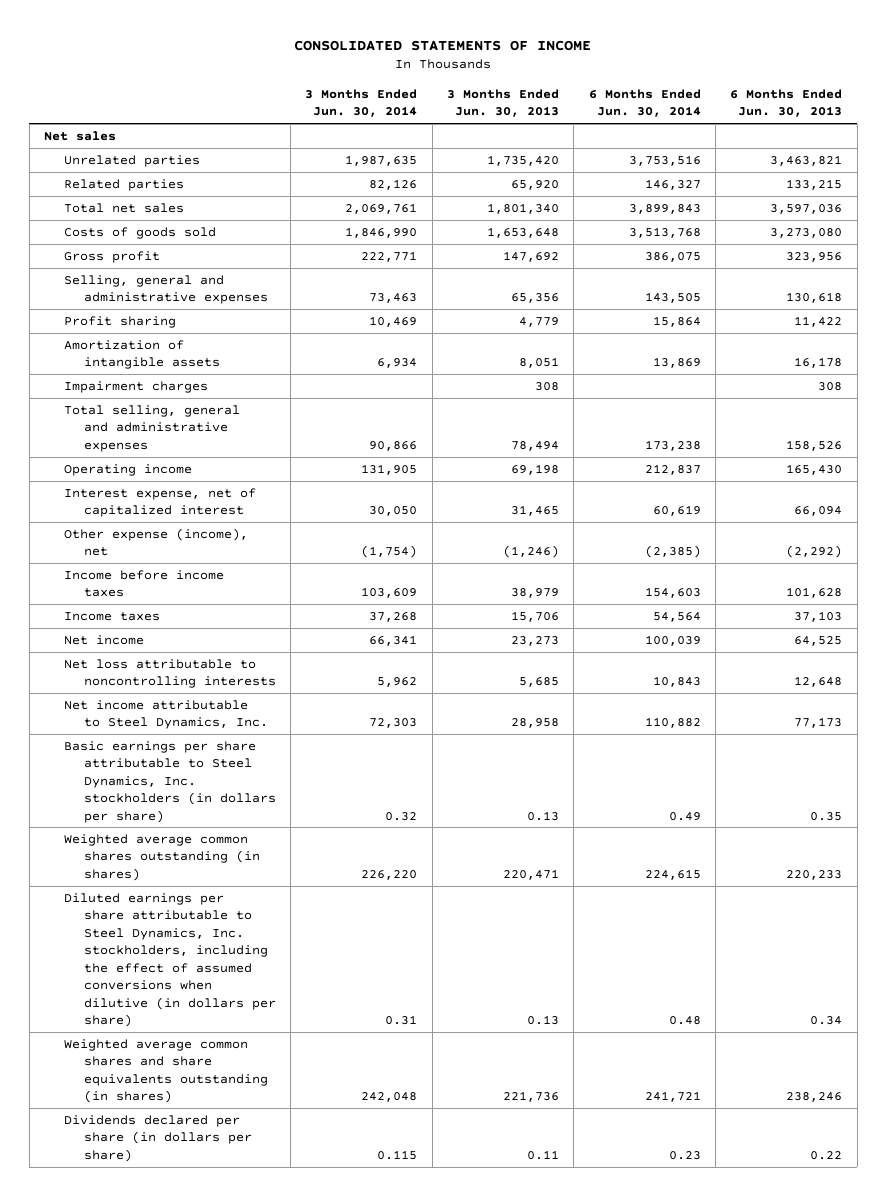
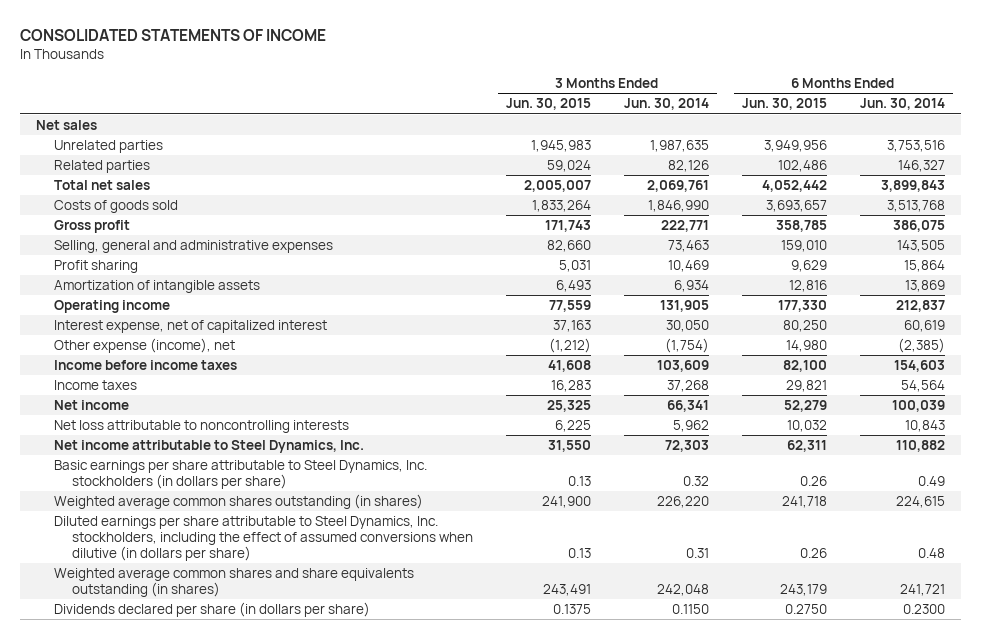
[446,88,559,118] 3 Months Ended Jun. 30, 2013 -> none
[730,88,843,118] 6 Months Ended Jun. 30, 2013 -> none
none -> [505,98,591,111] Jun. 30, 2015
none -> [741,98,827,111] Jun. 30, 2015
[63,380,208,393] Impairment charges -> none
[63,404,240,452] Total selling, general and administrative expenses -> none
[377,1149,418,1160] 0.115 -> [671,604,709,615] 0.1150
[668,1150,701,1160] 0.23 -> [902,604,945,615] 0.2300

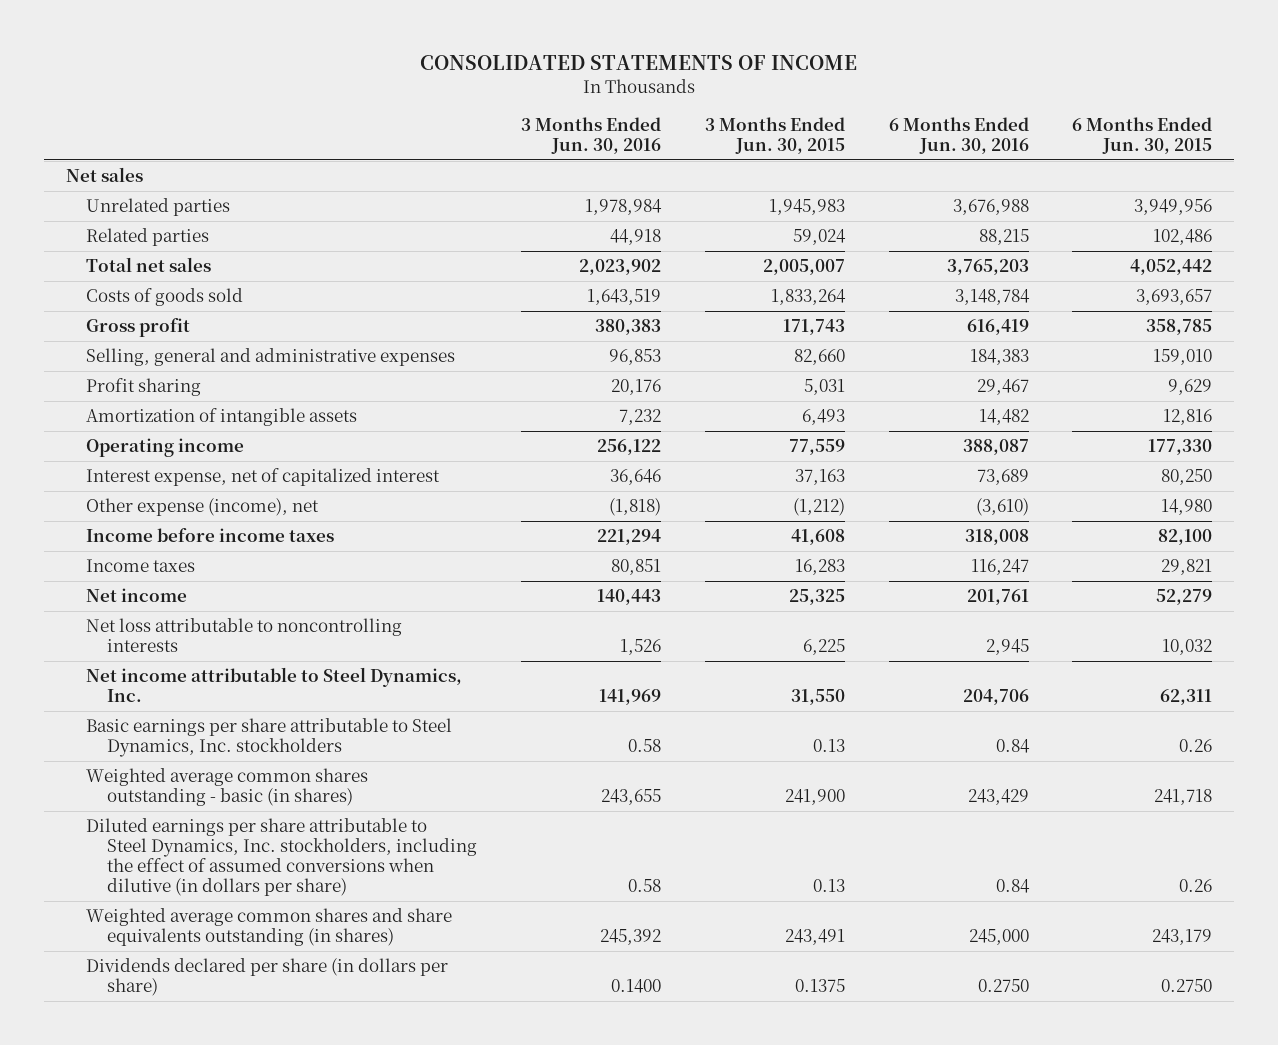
[623,98,709,111] Jun. 30, 2014 -> none
[859,98,945,111] Jun. 30, 2014 -> none
none -> [521,117,662,155] 3 Months Ended Jun. 30, 2016
none -> [888,117,1029,155] 6 Months Ended Jun. 30, 2016
[54,460,428,489] Basic earnings per share attributable to Steel Dynamics, Inc. stockholders (in dollars per share) -> [86,718,453,758] Basic earnings per share attributable to Steel Dynamics, Inc. stockholders
[54,494,424,510] Weighted average common shares outstanding (in shares) -> [86,768,369,807] Weighted average common shares outstanding - basic (in shares)

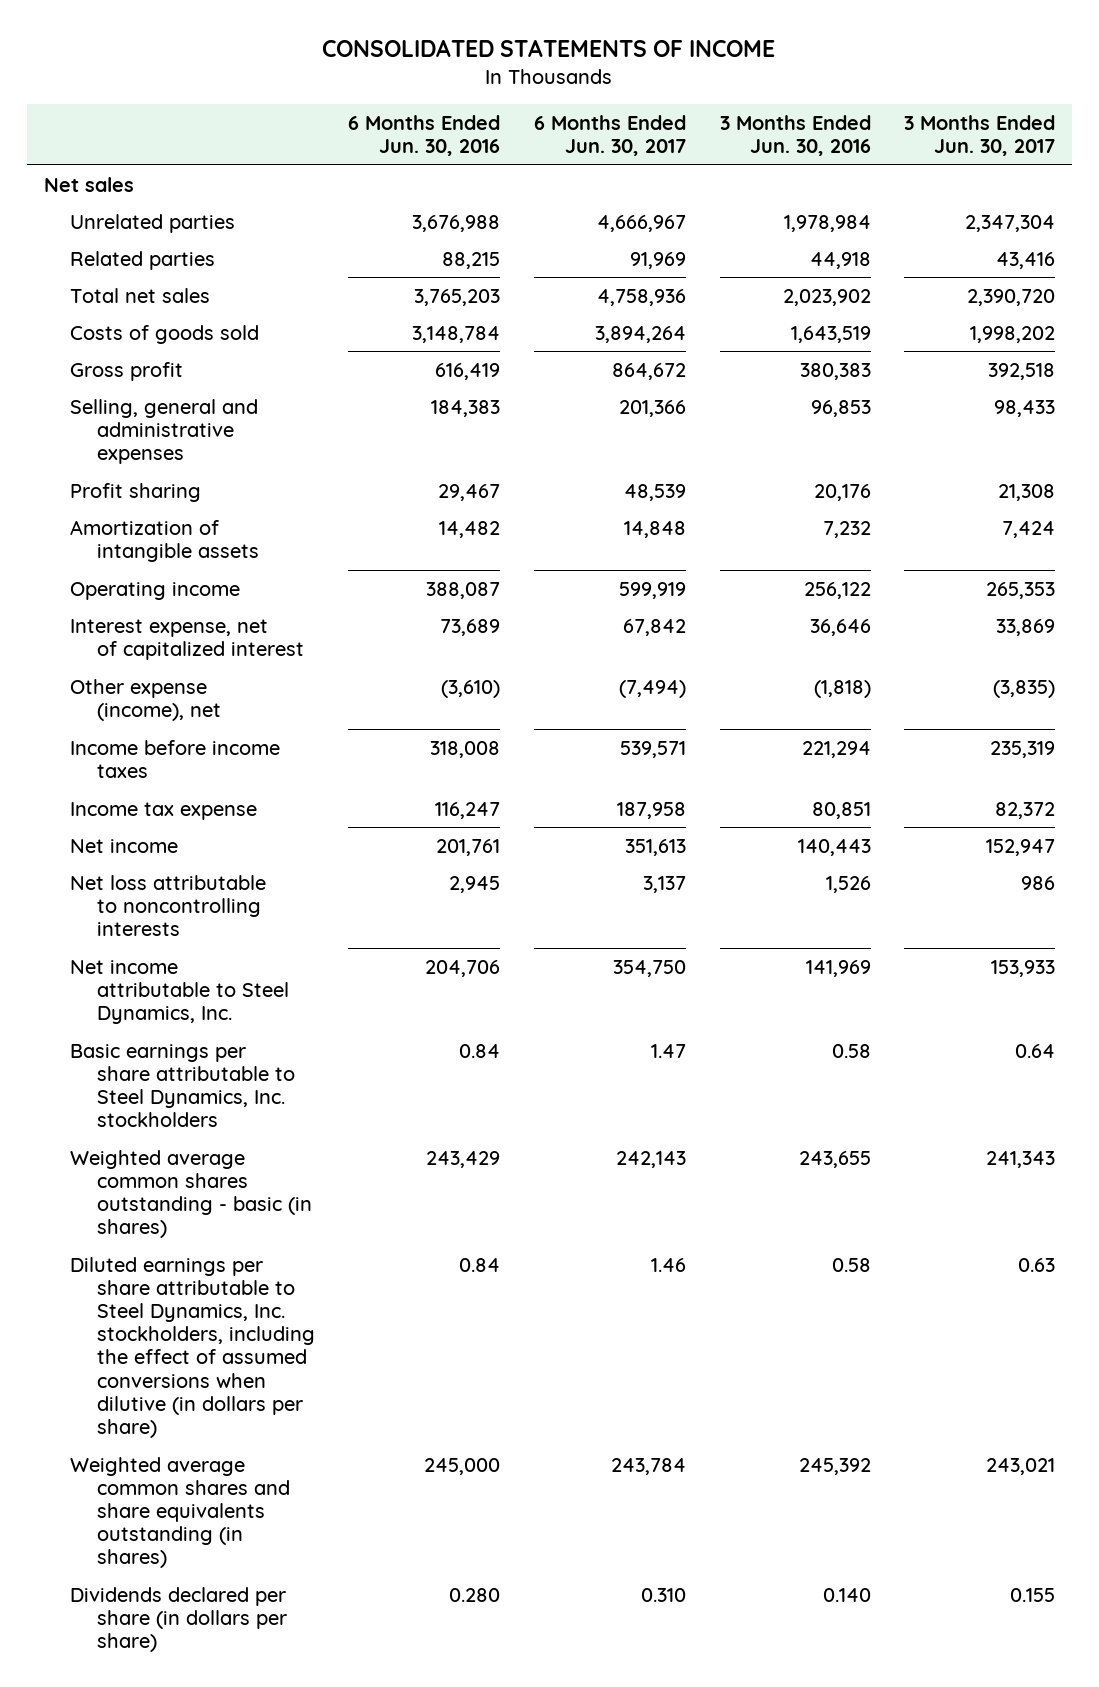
[704,117,845,155] 3 Months Ended Jun. 30, 2015 -> none
[1072,117,1213,155] 6 Months Ended Jun. 30, 2015 -> none
none -> [534,114,687,156] 6 Months Ended Jun. 30, 2017
none -> [904,114,1056,156] 3 Months Ended Jun. 30, 2017
[86,559,196,573] Income taxes -> [70,801,258,820] Income tax expense
[611,979,662,994] 0.1400 -> [822,1587,871,1602] 0.140
[977,979,1029,993] 0.2750 -> [449,1587,501,1602] 0.280

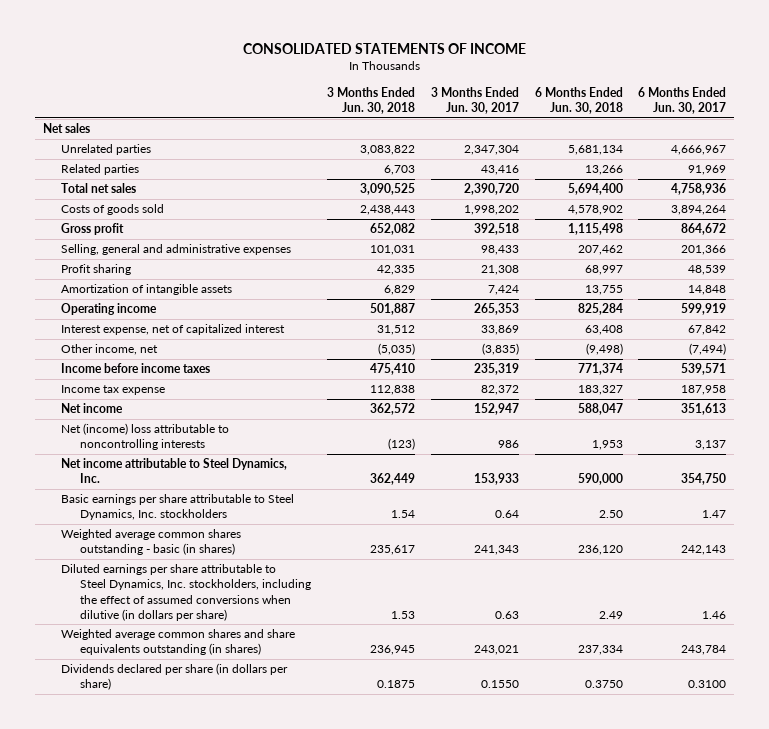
[348,114,501,156] 6 Months Ended Jun. 30, 2016 -> none
[719,114,871,156] 3 Months Ended Jun. 30, 2016 -> none
none -> [326,86,415,115] 3 Months Ended Jun. 30, 2018
none -> [534,86,623,115] 6 Months Ended Jun. 30, 2018
[70,678,221,721] Other expense (income), net -> [61,344,159,356] Other income, net
[70,874,267,937] Net loss attributable to noncontrolling interests -> [61,423,230,451] Net (income) loss attributable to noncontrolling interests
[641,1587,687,1602] 0.310 -> [688,680,727,689] 0.3100
[1010,1587,1056,1602] 0.155 -> [480,680,519,689] 0.1550

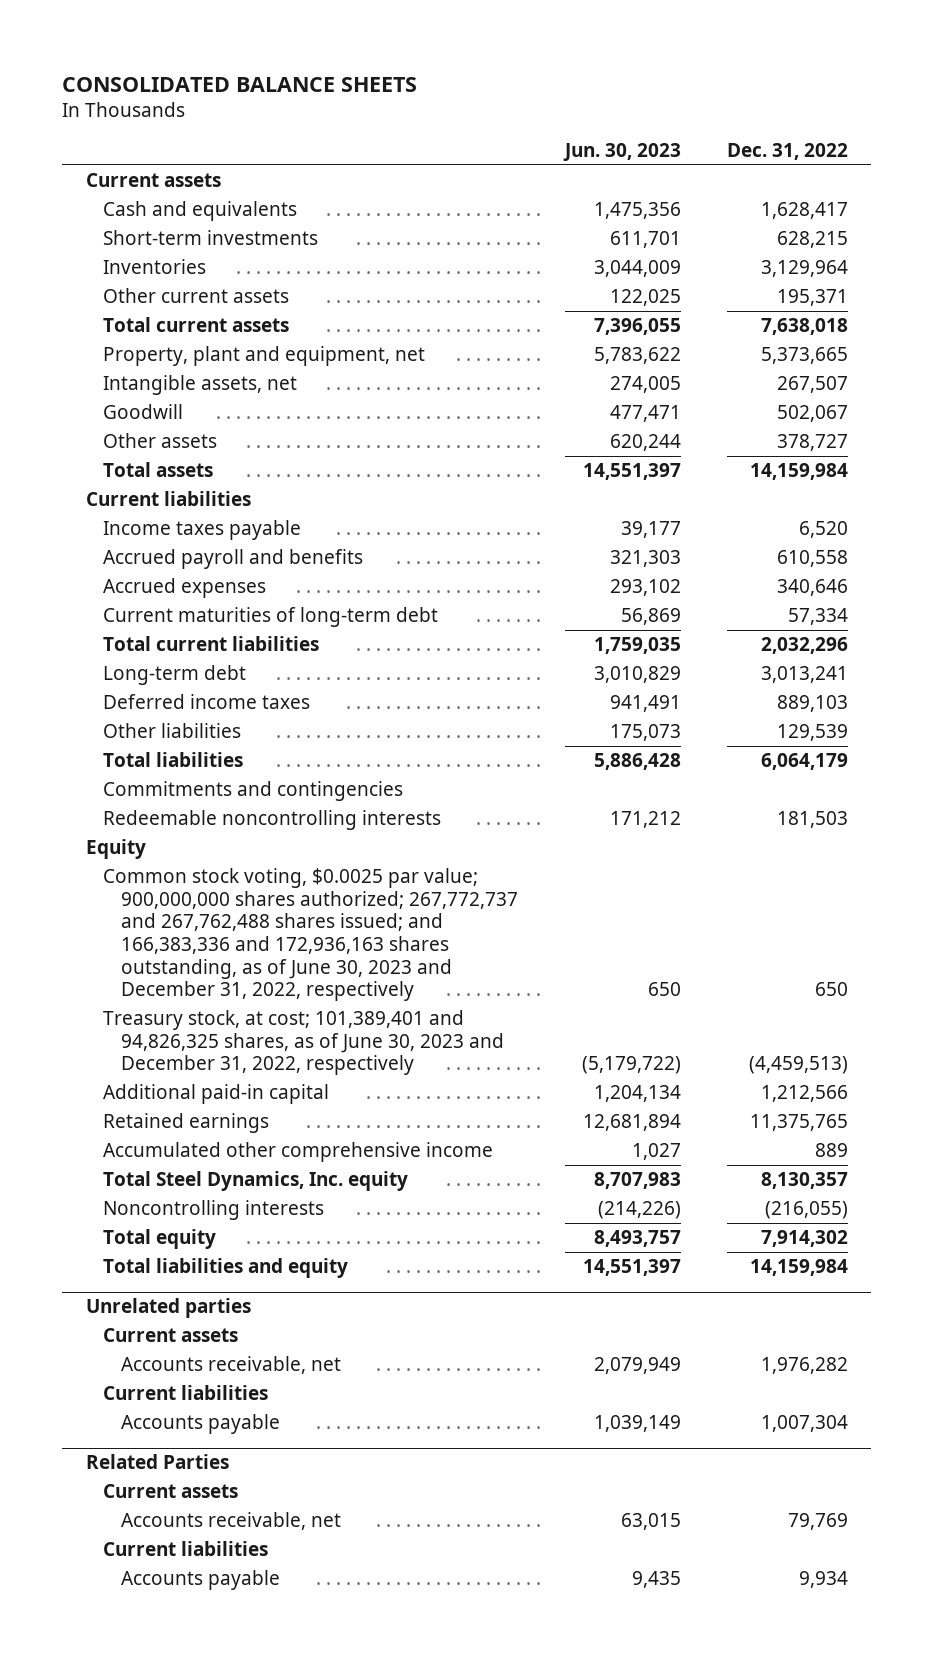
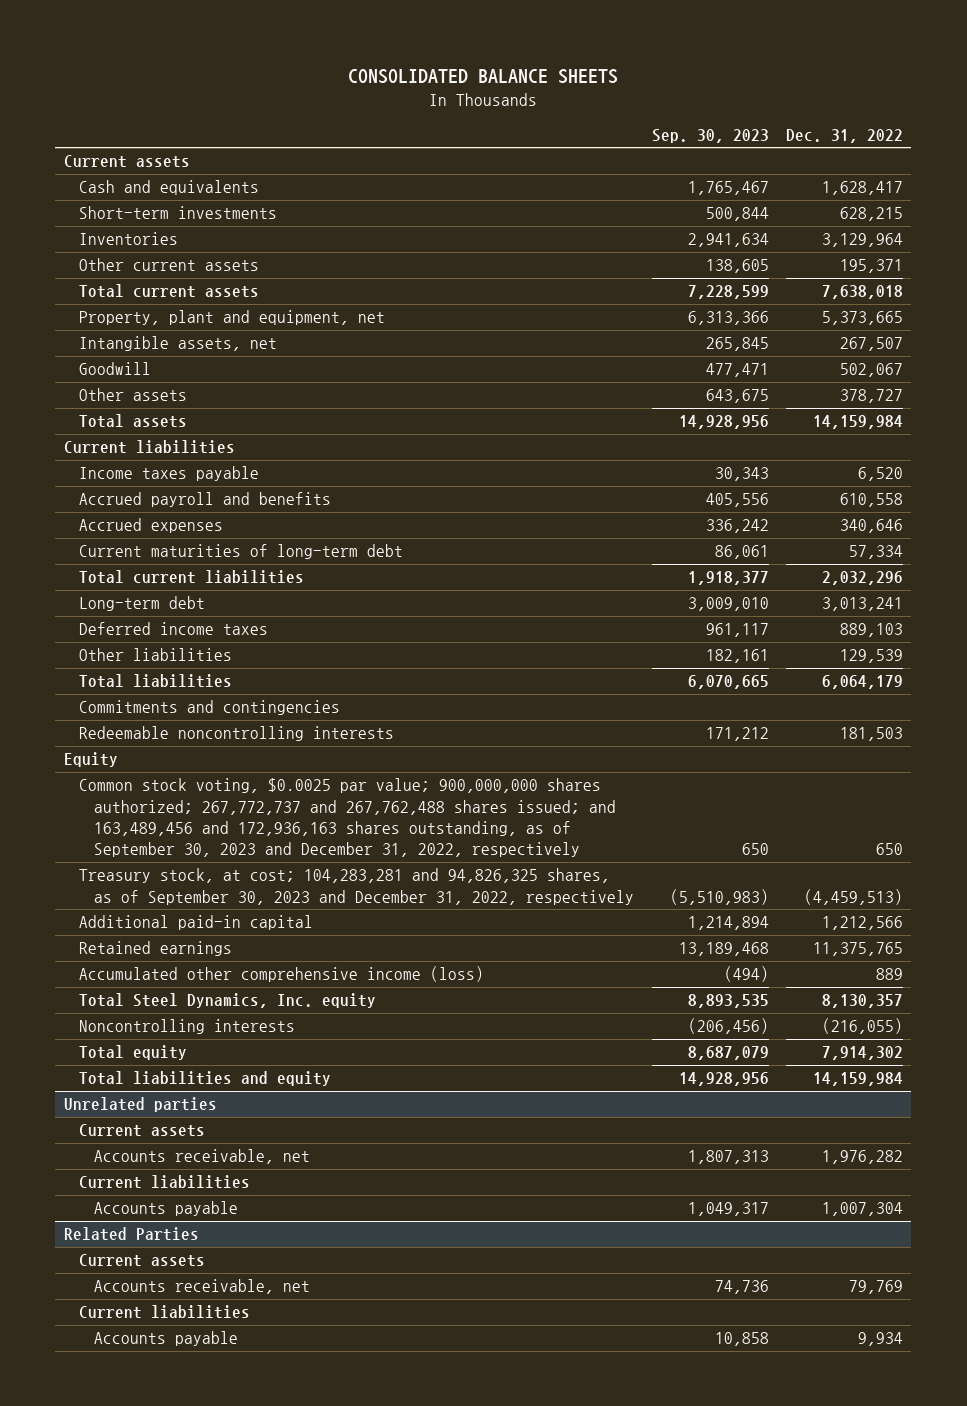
[562,142,681,161] Jun. 30, 2023 -> none
none -> [651,128,769,143] Sep. 30, 2023
[103,868,519,1002] Common stock voting, $0.0025 par value; 900,000,000 shares authorized; 267,772,737 and 267,762,488 shares issued; and 166,383,336 and 172,936,163 shares outstanding, as of June 30, 2023 and December 31, 2022, respectively -> [79,778,617,858] Common stock voting, $0.0025 par value; 900,000,000 shares authorized; 267,772,737 and 267,762,488 shares issued; and 163,489,456 and 172,936,163 shares outstanding, as of September 30, 2023 and December 31, 2022, respectively
[103,1010,505,1076] Treasury stock, at cost; 101,389,401 and 94,826,325 shares, as of June 30, 2023 and December 31, 2022, respectively -> [79,868,635,905] Treasury stock, at cost; 104,283,281 and 94,826,325 shares, as of September 30, 2023 and December 31, 2022, respectively
[103,1142,494,1163] Accumulated other comprehensive income -> [79,966,485,983] Accumulated other comprehensive income (loss)

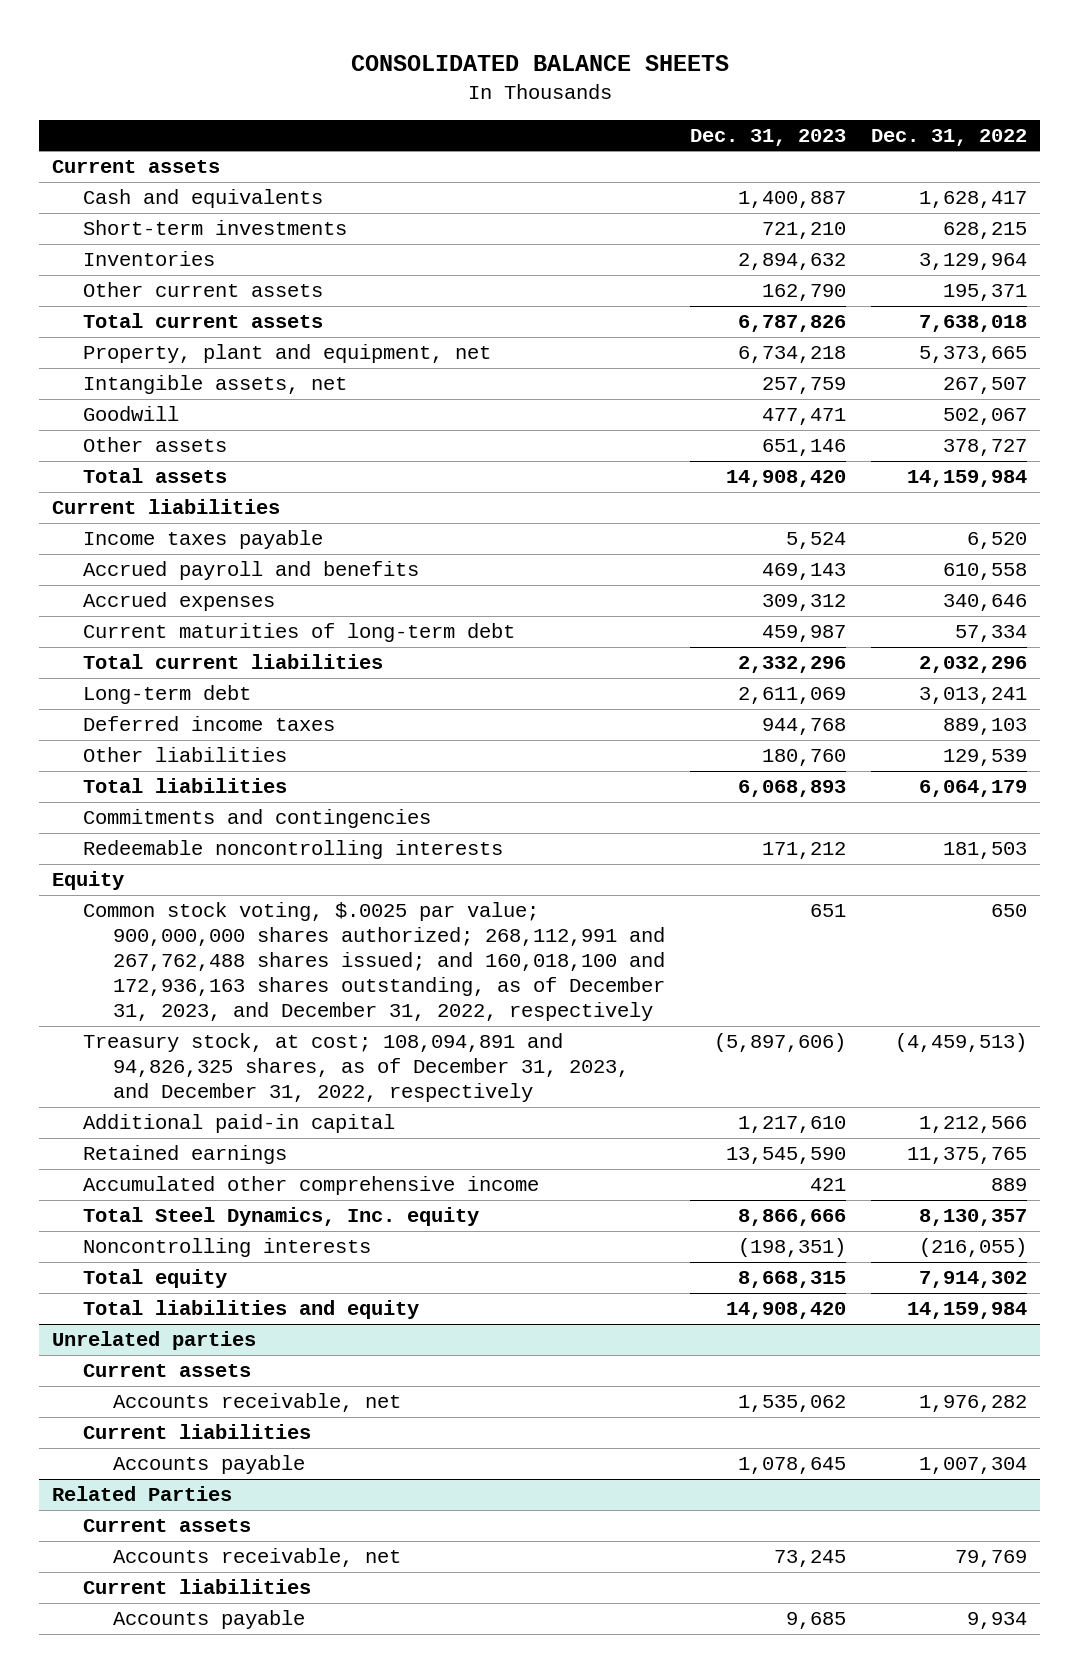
[651,128,769,143] Sep. 30, 2023 -> none
none -> [690,128,847,146] Dec. 31, 2023
[79,778,617,858] Common stock voting, $0.0025 par value; 900,000,000 shares authorized; 267,772,737 and 267,762,488 shares issued; and 163,489,456 and 172,936,163 shares outstanding, as of September 30, 2023 and December 31, 2022, respectively -> [82,902,666,1022] Common stock voting, $.0025 par value; 900,000,000 shares authorized; 268,112,991 and 267,762,488 shares issued; and 160,018,100 and 172,936,163 shares outstanding, as of December 31, 2023, and December 31, 2022, respectively
[79,868,635,905] Treasury stock, at cost; 104,283,281 and 94,826,325 shares, as of September 30, 2023 and December 31, 2022, respectively -> [82,1033,630,1103] Treasury stock, at cost; 108,094,891 and 94,826,325 shares, as of December 31, 2023, and December 31, 2022, respectively
[79,966,485,983] Accumulated other comprehensive income (loss) -> [82,1176,539,1196] Accumulated other comprehensive income

